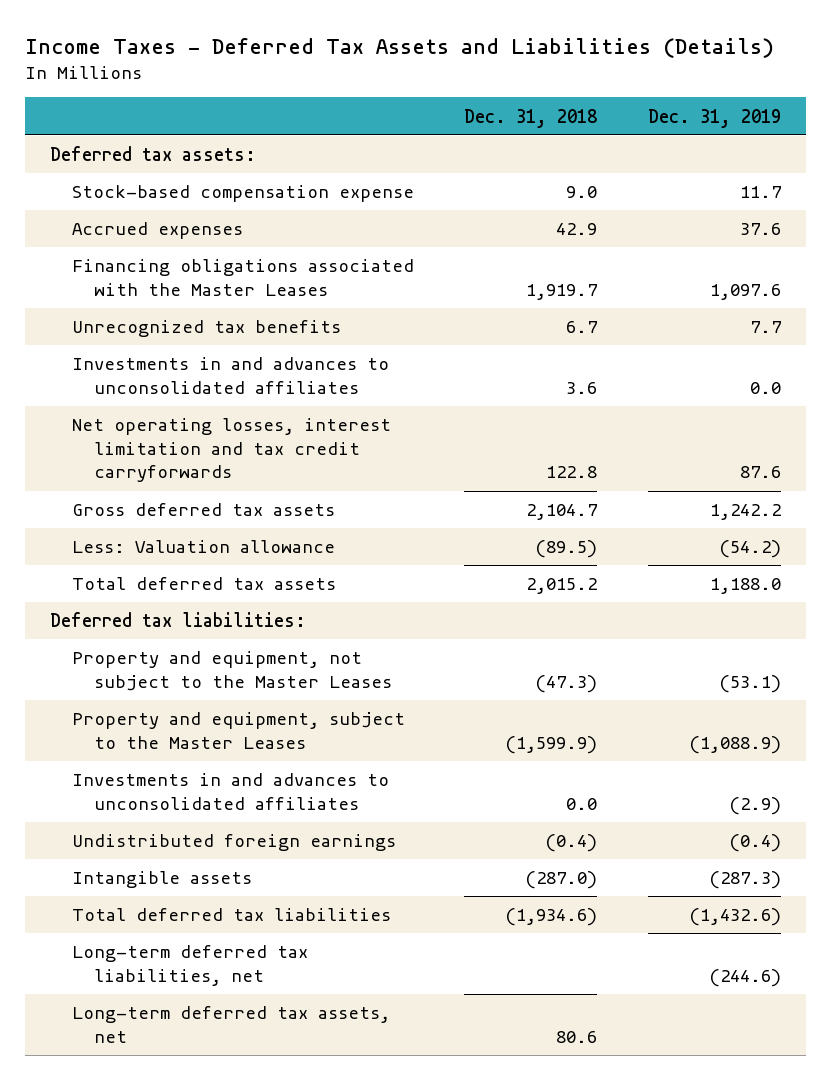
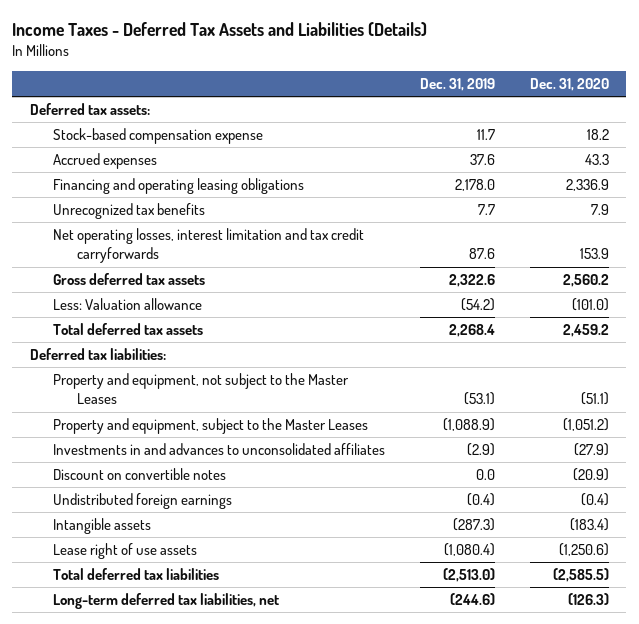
[464,108,598,128] Dec. 31, 2018 -> none
none -> [529,78,609,92] Dec. 31, 2020
[71,259,414,296] Financing obligations associated with the Master Leases -> [53,178,305,195] Financing and operating leasing obligations
[709,283,781,300] 1,097.6 -> [455,179,496,192] 2,178.0
[71,357,389,394] Investments in and advances to unconsolidated affiliates -> none
[709,504,781,521] 1,242.2 -> [449,274,496,288] 2,322.6
[709,578,781,595] 1,188.0 -> [449,324,496,338] 2,268.4
none -> [53,468,227,481] Discount on convertible notes
none -> [53,543,198,560] Lease right of use assets
[688,908,781,927] (1,432.6) -> [443,568,496,583] (2,513.0)
[71,1006,390,1043] Long-term deferred tax assets, net -> none

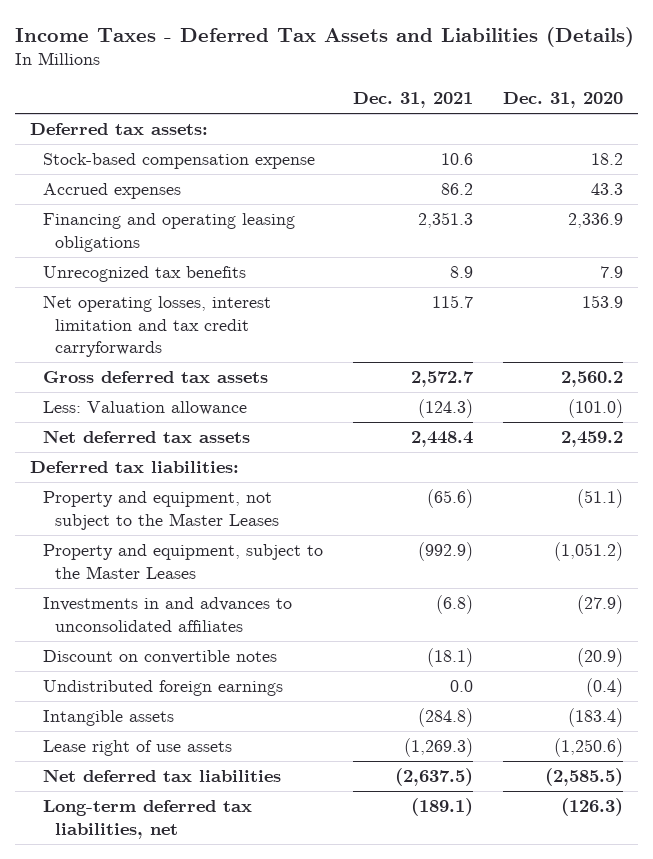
[420,78,496,92] Dec. 31, 2019 -> none
none -> [352,91,473,108] Dec. 31, 2021
[53,323,204,336] Total deferred tax assets -> [42,430,250,444] Net deferred tax assets
[53,568,220,581] Total deferred tax liabilities -> [42,769,281,783] Net deferred tax liabilities

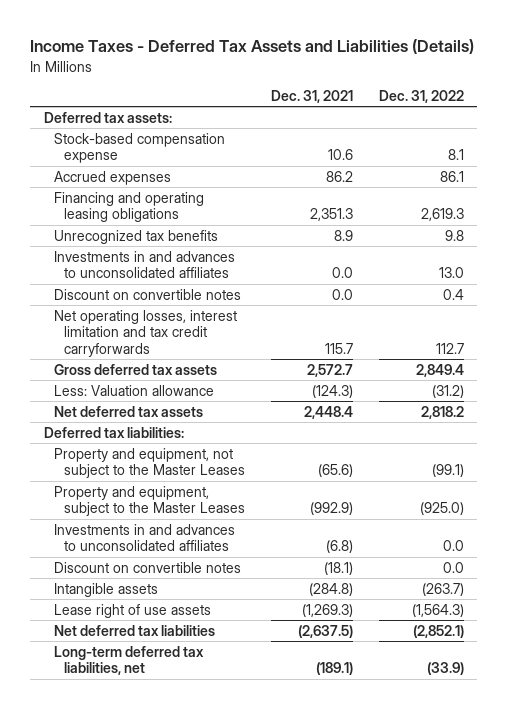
[503,91,624,108] Dec. 31, 2020 -> none
none -> [379,90,465,104] Dec. 31, 2022
none -> [53,250,235,279] Investments in and advances to unconsolidated affiliates
none -> [53,288,241,300] Discount on convertible notes
[42,680,283,697] Undistributed foreign earnings -> none

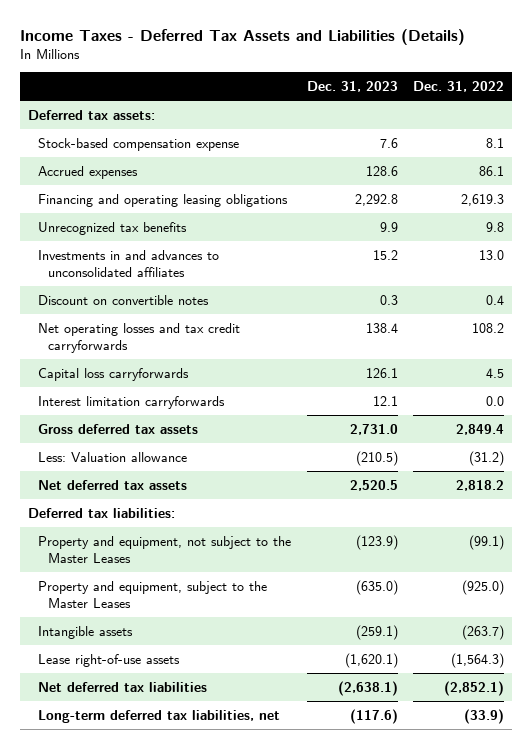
[271,90,354,104] Dec. 31, 2021 -> none
none -> [306,81,398,93] Dec. 31, 2023
[53,309,237,358] Net operating losses, interest limitation and tax credit carryforwards -> [37,322,240,353] Net operating losses and tax credit carryforwards
[436,343,465,355] 112.7 -> [472,322,505,333] 108.2
none -> [37,367,189,381] Capital loss carryforwards
none -> [37,395,225,409] Interest limitation carryforwards
[53,523,235,552] Investments in and advances to unconsolidated affiliates -> none
[53,561,241,573] Discount on convertible notes -> none
[53,603,211,618] Lease right of use assets -> [37,653,180,667] Lease right-of-use assets

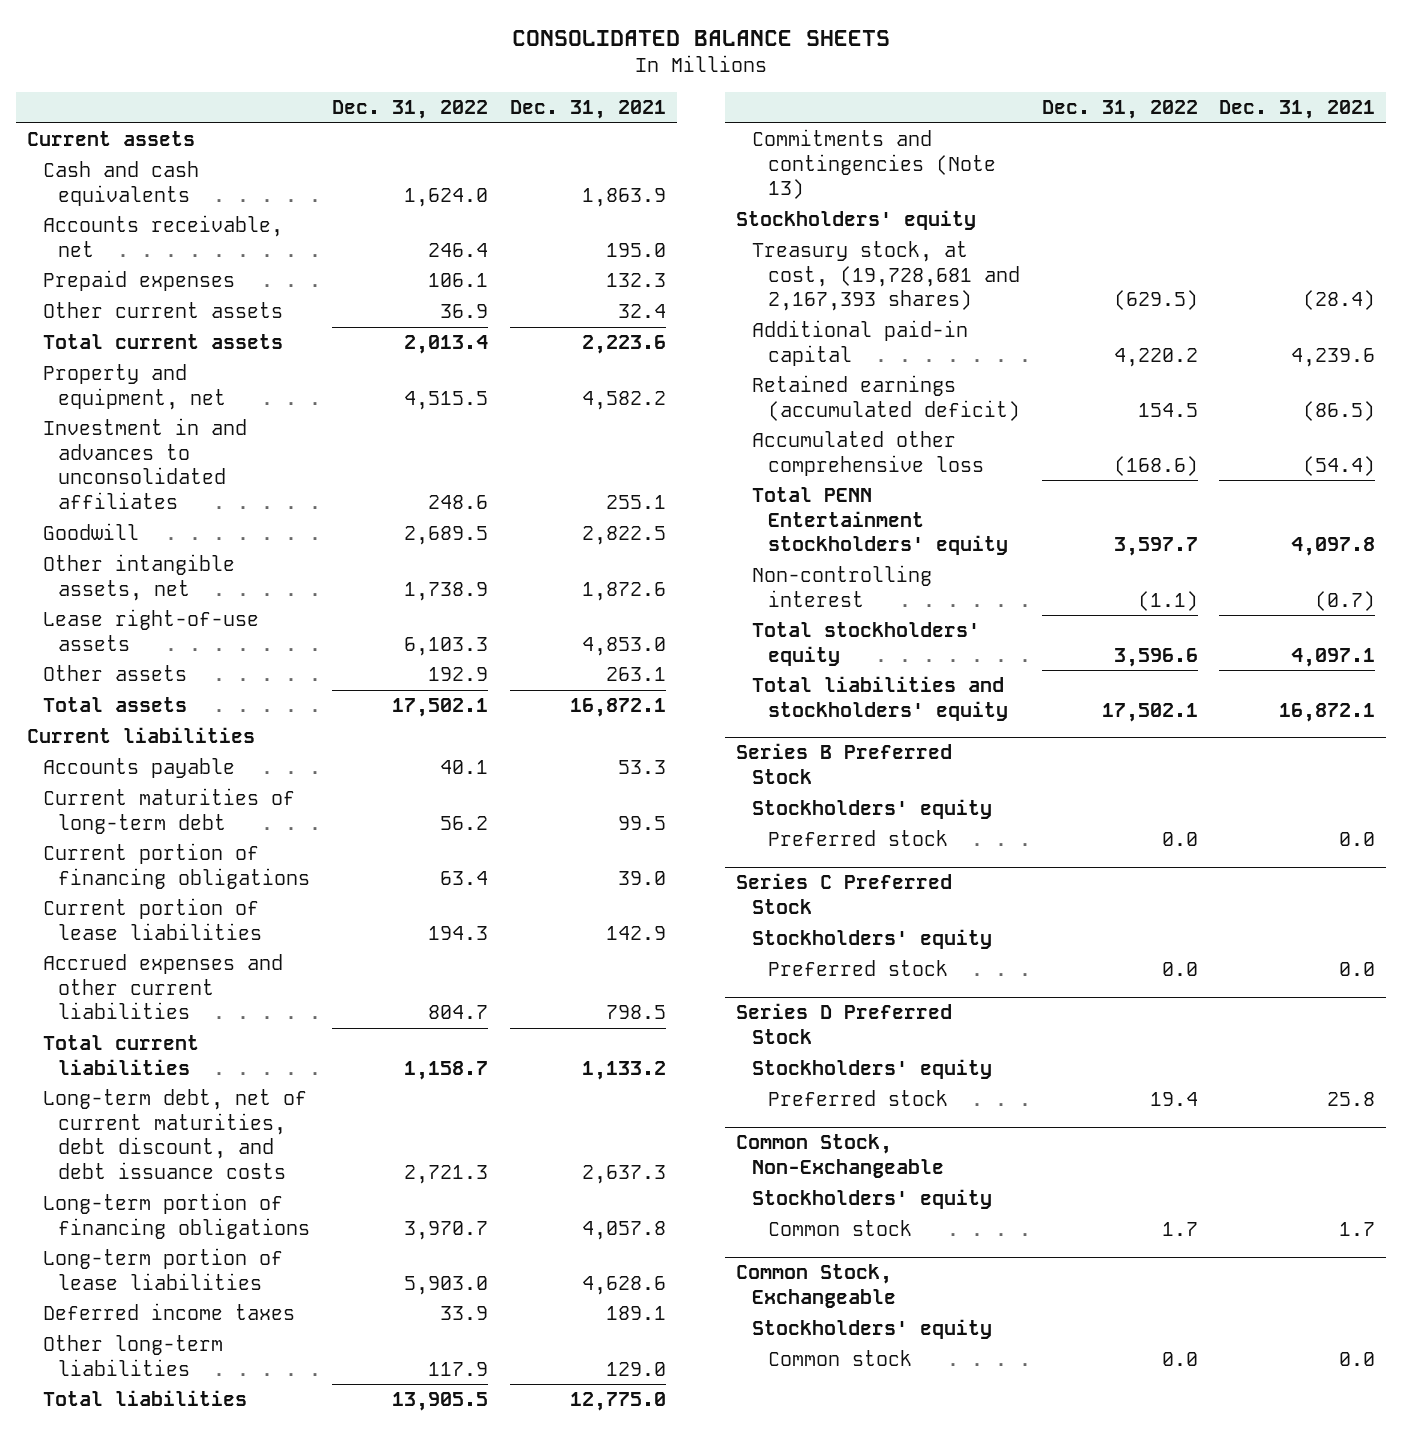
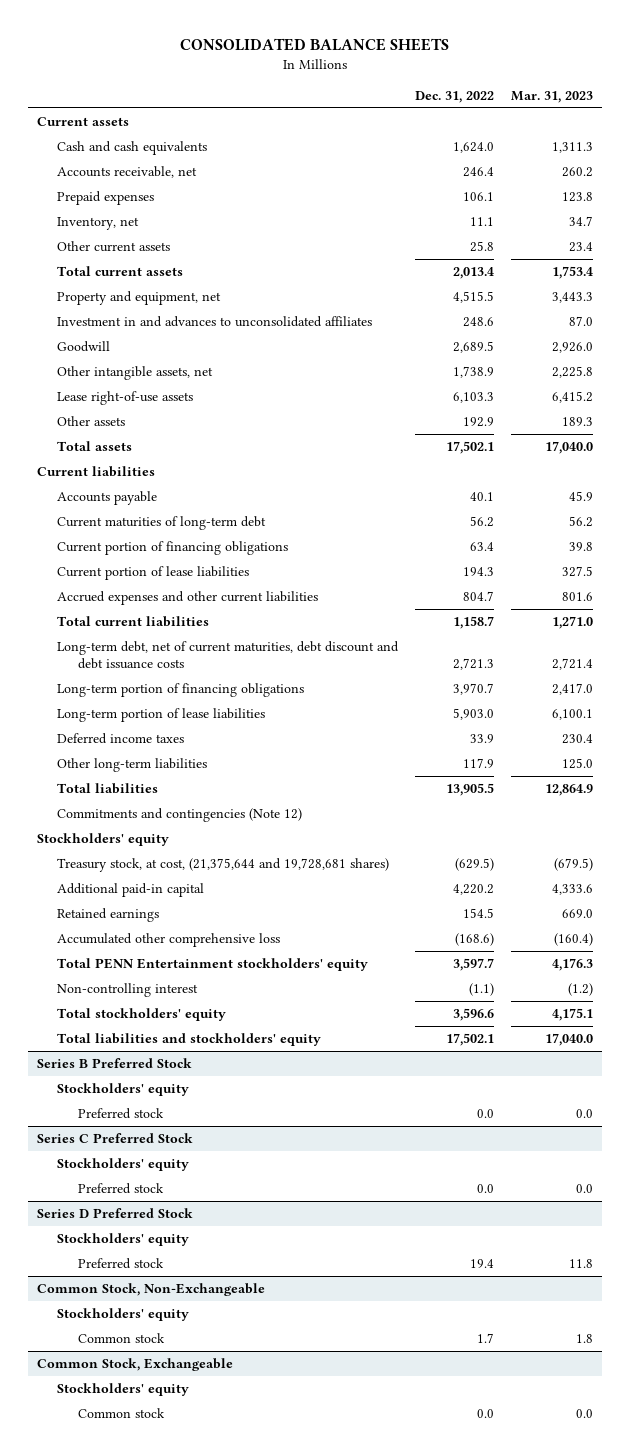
[509,100,666,120] Dec. 31, 2021 -> none
none -> [511,90,594,103] Mar. 31, 2023
none -> [57,217,140,231] Inventory, net
[440,304,489,319] 36.9 -> [470,241,495,253] 25.8
[42,1089,307,1180] Long-term debt, net of current maturities, debt discount, and debt issuance costs -> [57,641,400,670] Long-term debt, net of current maturities, debt discount and debt issuance costs
[752,129,996,200] Commitments and contingencies (Note 13) -> [57,808,303,823] Commitments and contingencies (Note 12)
[752,241,1020,312] Treasury stock, at cost, (19,728,681 and 2,167,393 shares) -> [57,858,390,873] Treasury stock, at cost, (21,375,644 and 19,728,681 shares)
[752,375,1020,421] Retained earnings (accumulated deficit) -> [57,908,160,923] Retained earnings

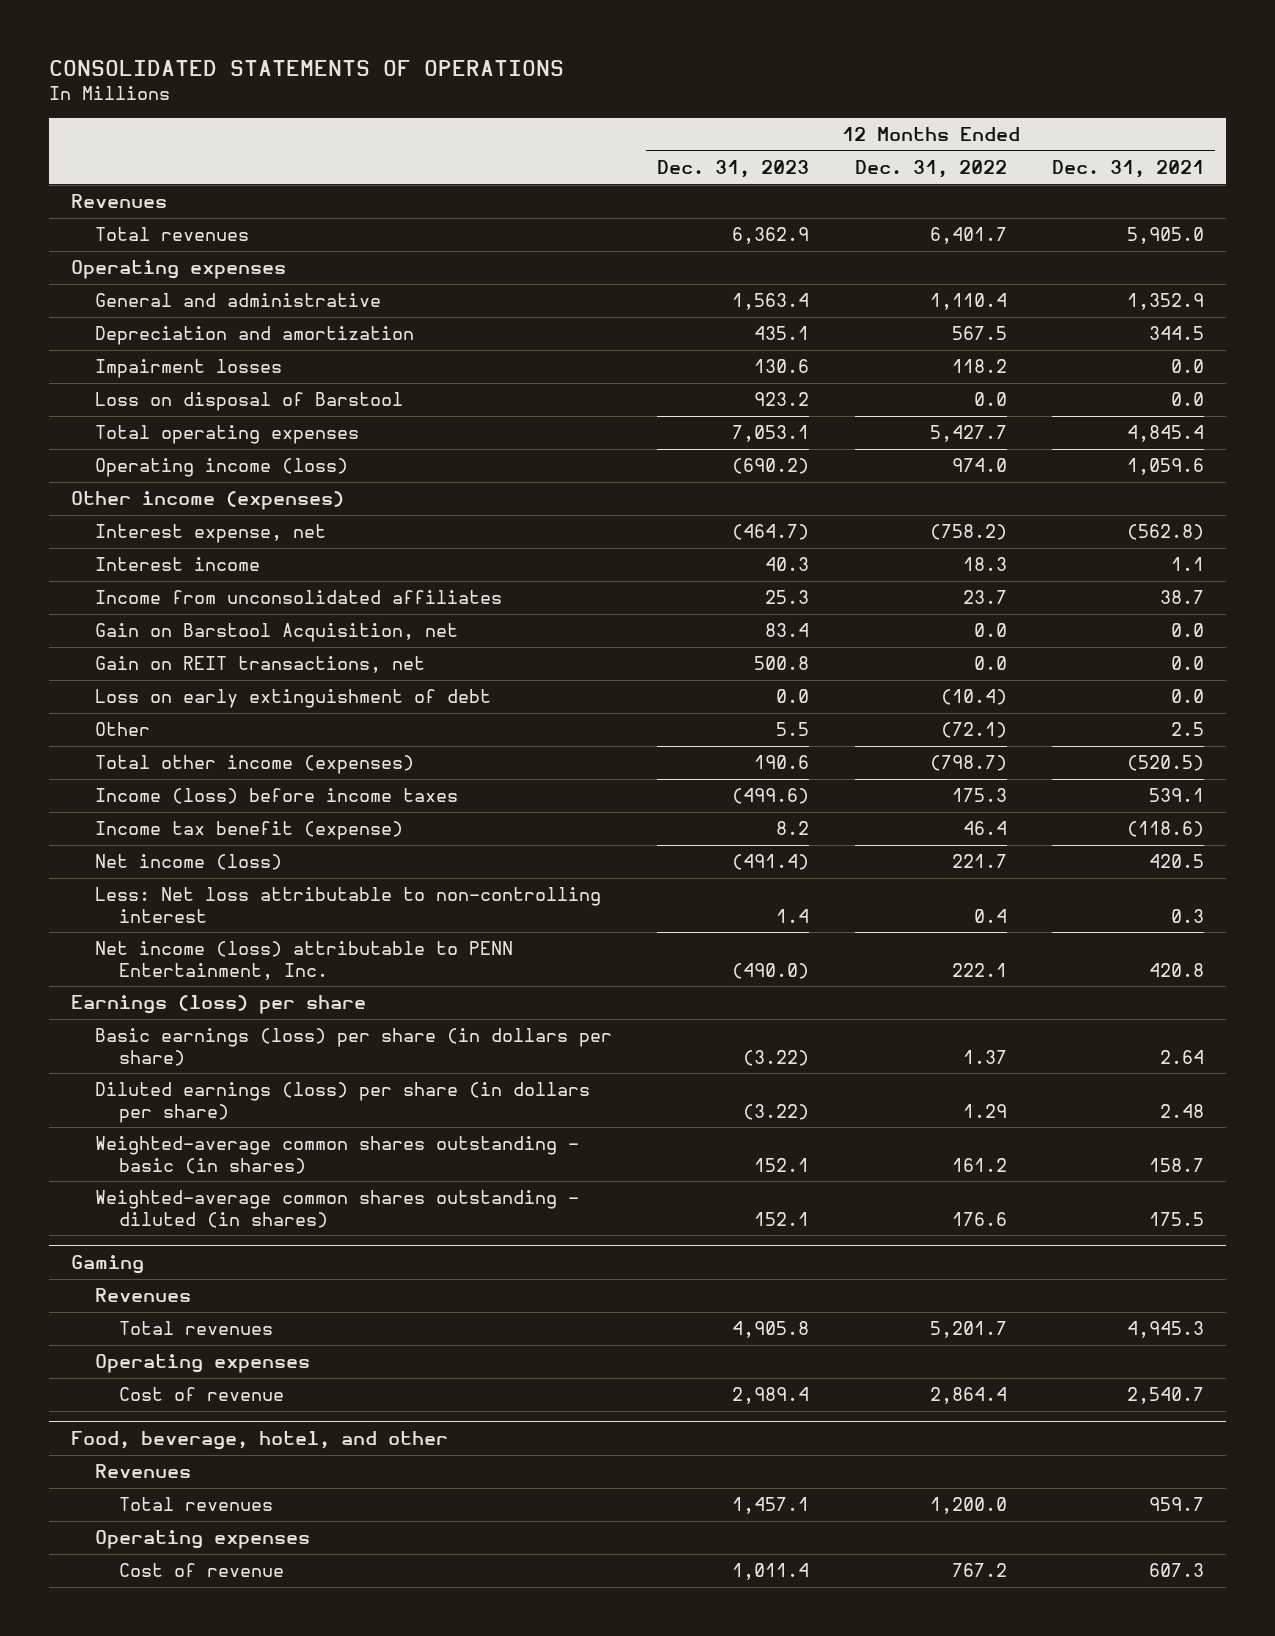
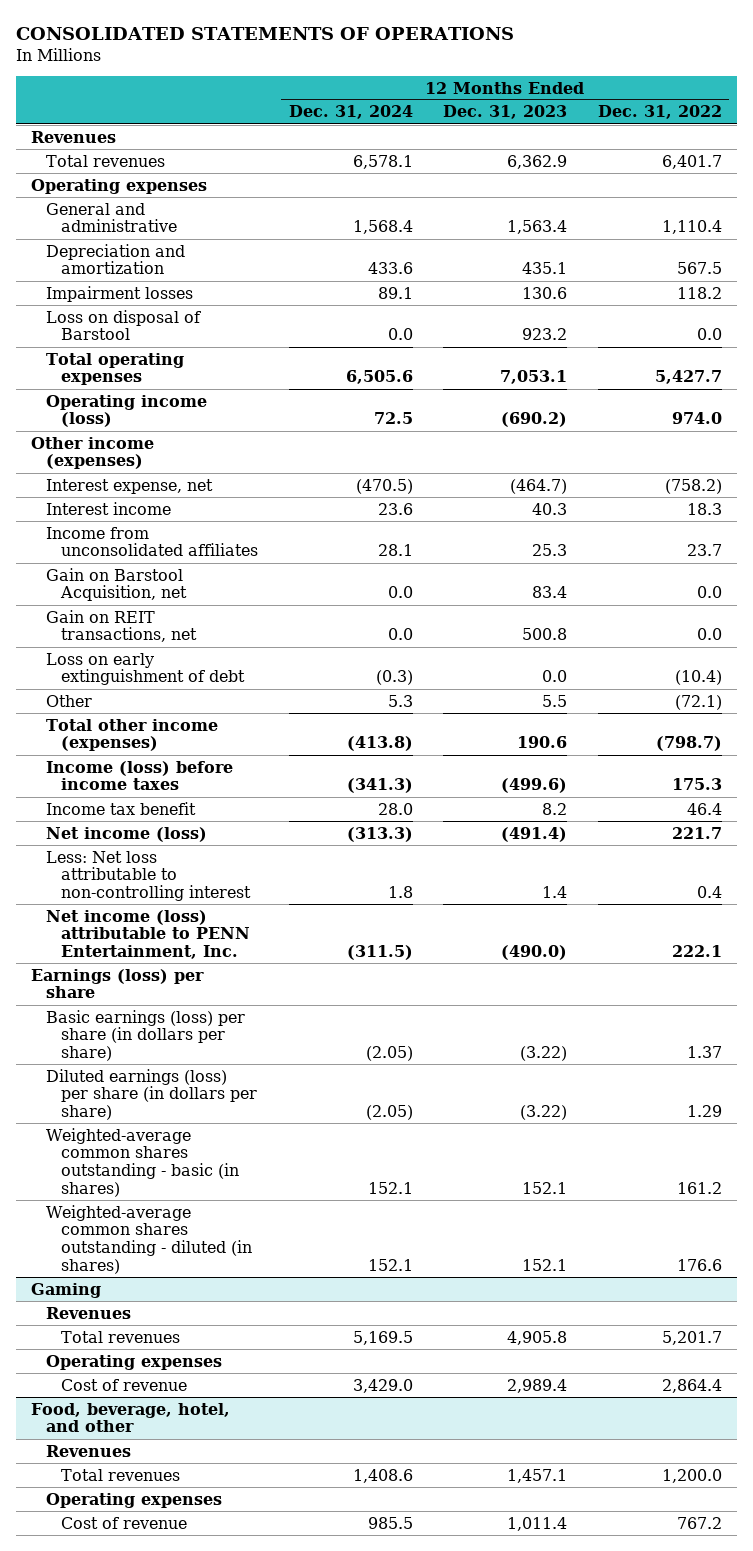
[1051,160,1204,179] Dec. 31, 2021 -> none
none -> [288,105,413,120] Dec. 31, 2024
[95,821,404,841] Income tax benefit (expense) -> [46,801,197,815] Income tax benefit

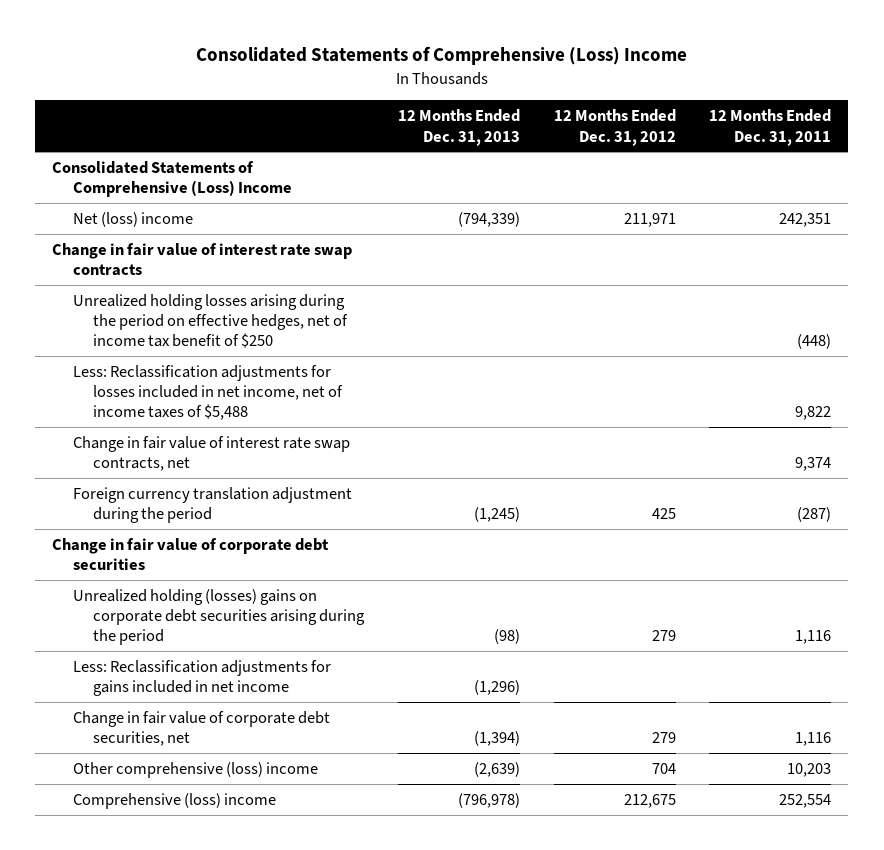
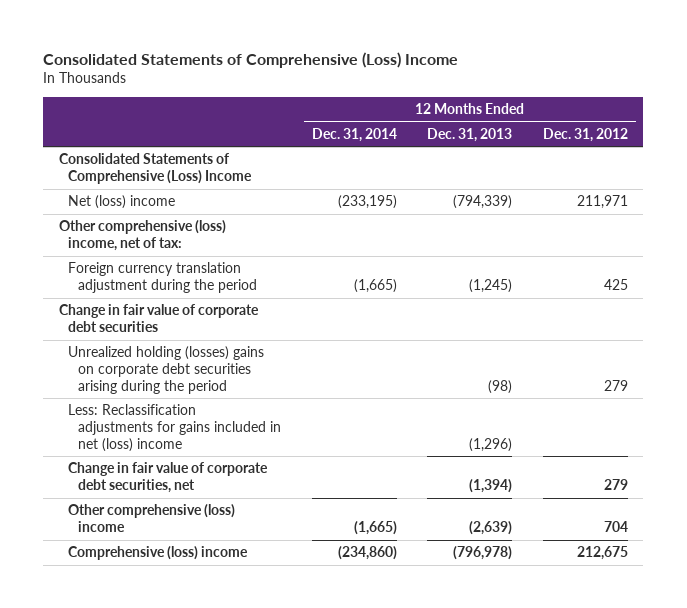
[709,109,832,146] 12 Months Ended Dec. 31, 2011 -> none
none -> [311,127,397,142] Dec. 31, 2014
[52,242,353,277] Change in fair value of interest rate swap contracts -> none
[72,293,348,349] Unrealized holding losses arising during the period on effective hedges, net of income tax benefit of $250 -> none
[72,364,343,421] Less: Reclassification adjustments for losses included in net income, net of income taxes of $5,488 -> none
[72,435,350,472] Change in fair value of interest rate swap contracts, net -> none
none -> [58,220,226,252] Other comprehensive (loss) income, net of tax:
[72,659,331,697] Less: Reclassification adjustments for gains included in net income -> [68,404,281,453] Less: Reclassification adjustments for gains included in net (loss) income

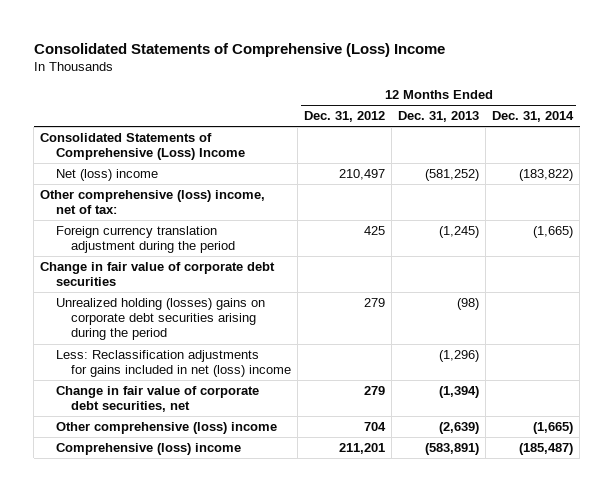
[337,195,397,210] (233,195) -> [519,169,574,182] (183,822)
[453,195,513,210] (794,339) -> [425,169,480,182] (581,252)
[576,195,628,210] 211,971 -> [339,169,386,181] 210,497
[337,546,397,561] (234,860) -> [519,443,574,456] (185,487)
[453,546,513,561] (796,978) -> [425,443,480,456] (583,891)
[576,546,628,561] 212,675 -> [339,443,386,455] 211,201

